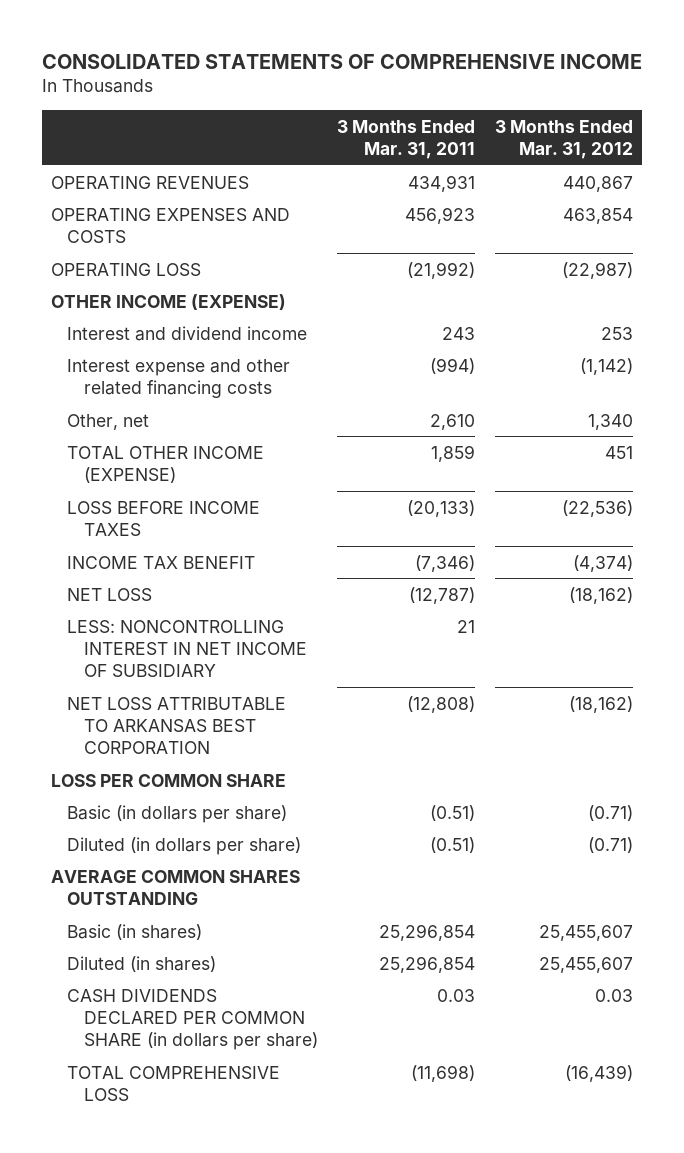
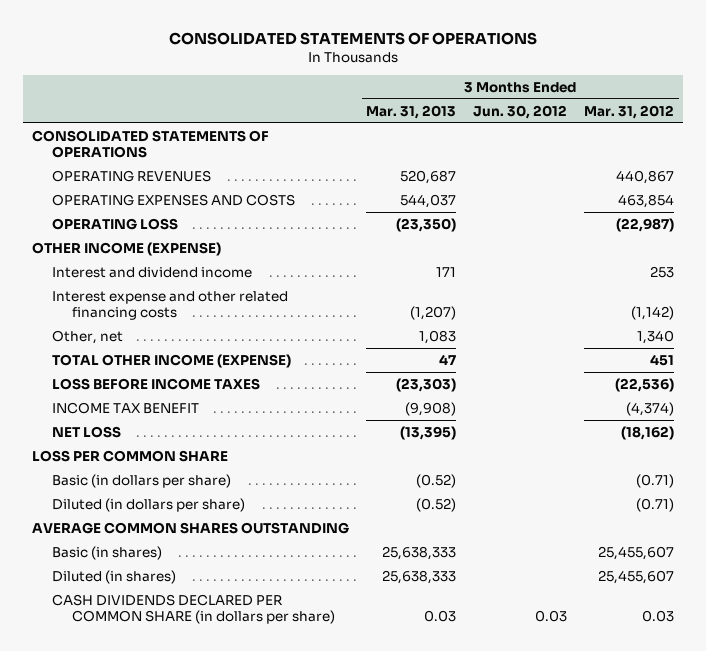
[41,53,642,69] CONSOLIDATED STATEMENTS OF COMPREHENSIVE INCOME -> [169,31,538,45] CONSOLIDATED STATEMENTS OF OPERATIONS
[337,119,476,159] 3 Months Ended Mar. 31, 2011 -> none
none -> [365,104,456,119] Mar. 31, 2013
none -> [473,104,568,119] Jun. 30, 2012
none -> [31,129,269,158] CONSOLIDATED STATEMENTS OF OPERATIONS
[67,619,307,678] LESS: NONCONTROLLING INTEREST IN NET INCOME OF SUBSIDIARY -> none
[67,696,287,755] NET LOSS ATTRIBUTABLE TO ARKANSAS BEST CORPORATION -> none
[67,1065,281,1101] TOTAL COMPREHENSIVE LOSS -> none

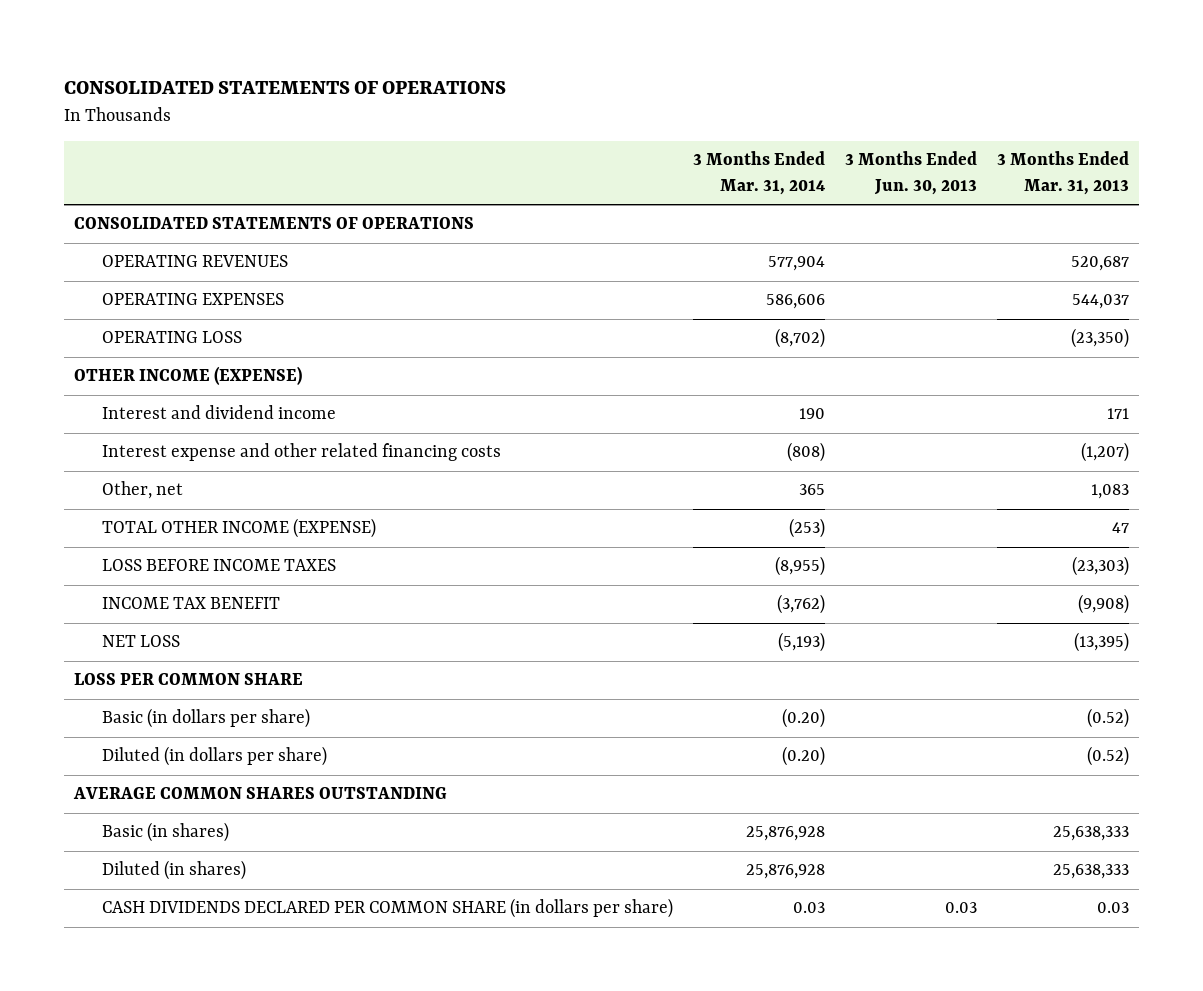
[473,104,568,119] Jun. 30, 2012 -> none
[584,104,675,119] Mar. 31, 2012 -> none
none -> [693,151,826,195] 3 Months Ended Mar. 31, 2014
none -> [845,151,978,195] 3 Months Ended Jun. 30, 2013
[51,193,295,206] OPERATING EXPENSES AND COSTS -> [102,293,285,306] OPERATING EXPENSES

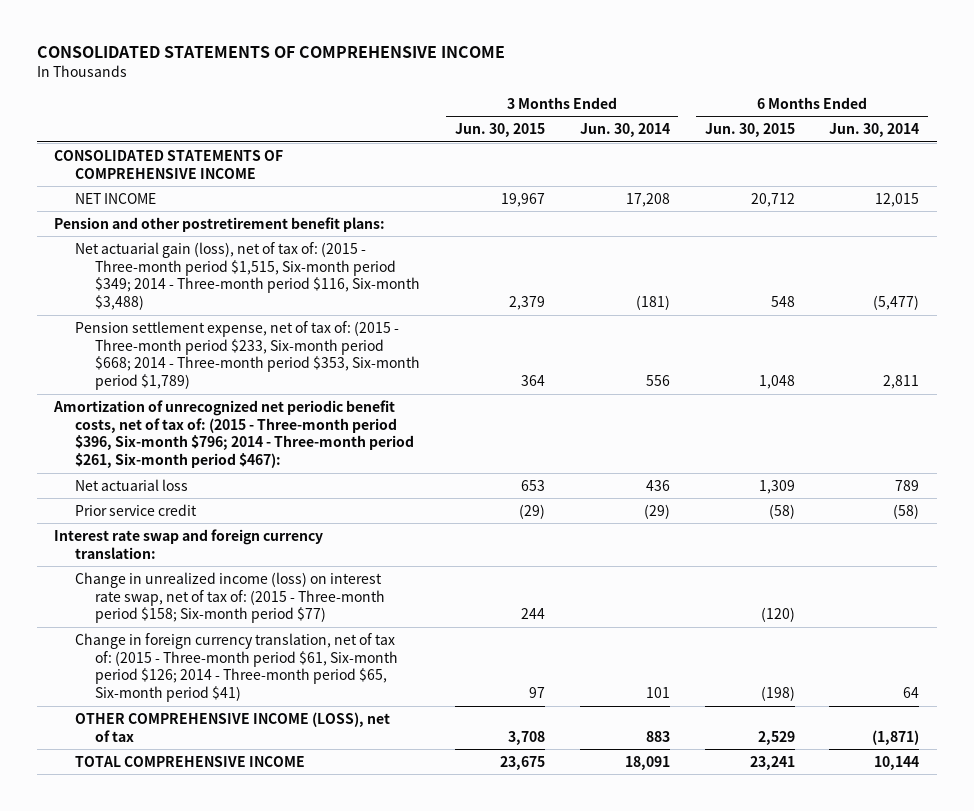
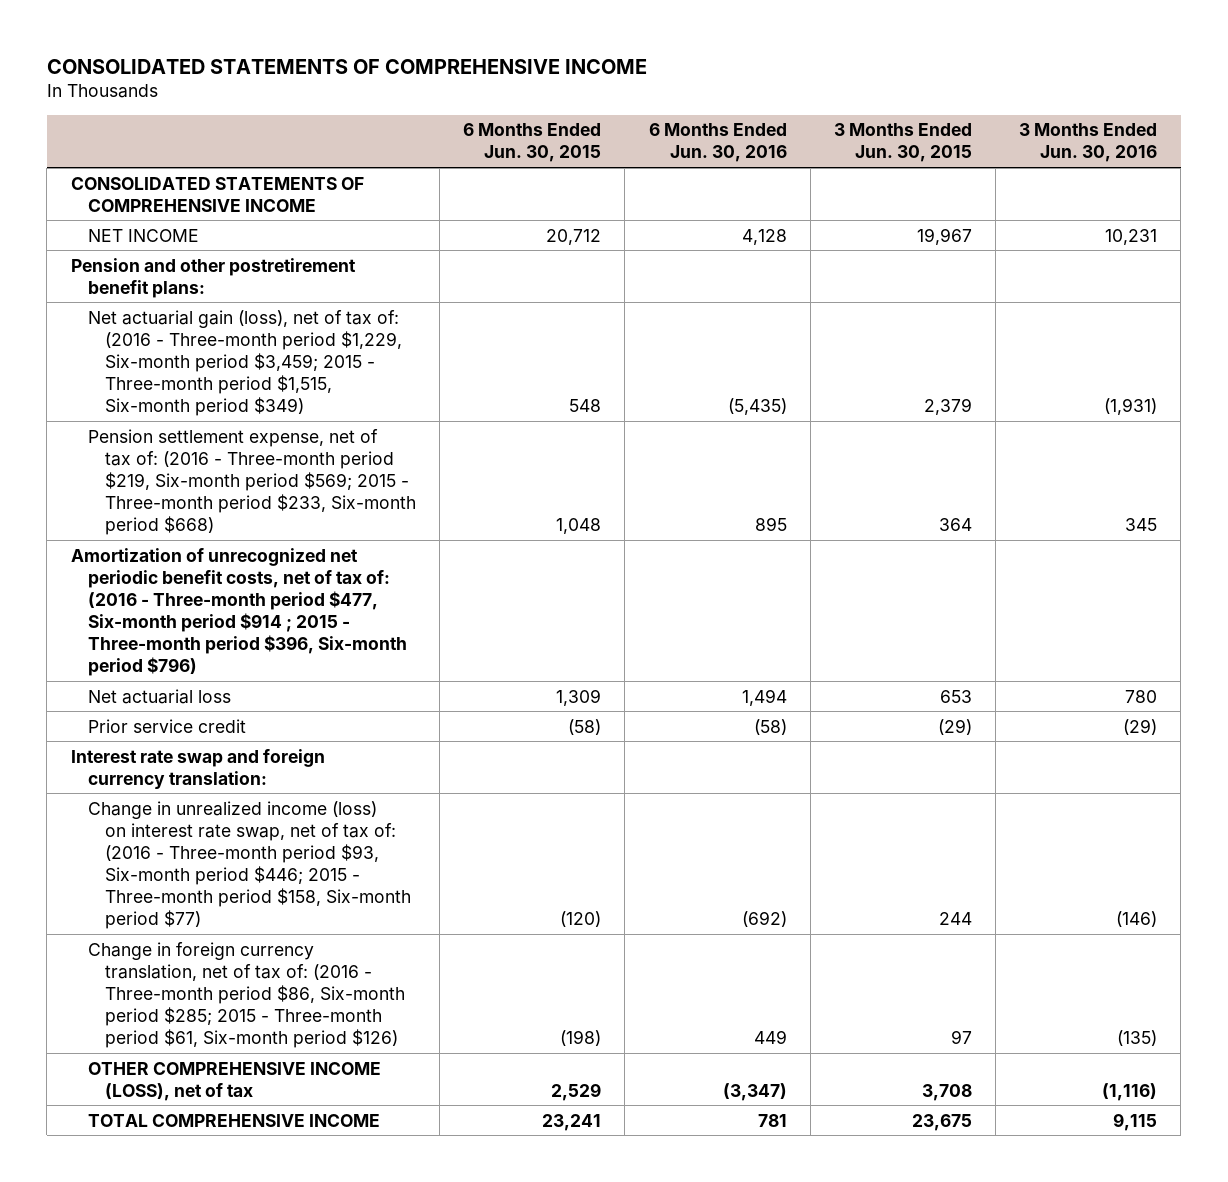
[579,122,670,137] Jun. 30, 2014 -> none
[829,122,920,137] Jun. 30, 2014 -> none
none -> [648,123,787,163] 6 Months Ended Jun. 30, 2016
none -> [1019,123,1158,163] 3 Months Ended Jun. 30, 2016
[74,241,421,311] Net actuarial gain (loss), net of tax of: (2015 - Three-month period $1,515, Six-month period $349; 2014 - Three-month period $116, Six-month $3,488) -> [87,309,403,416] Net actuarial gain (loss), net of tax of: (2016 - Three-month period $1,229, Six-month period $3,459; 2015 - Three-month period $1,515, Six-month period $349)
[74,320,421,391] Pension settlement expense, net of tax of: (2015 - Three-month period $233, Six-month period $668; 2014 - Three-month period $353, Six-month period $1,789) -> [87,428,417,535] Pension settlement expense, net of tax of: (2016 - Three-month period $219, Six-month period $569; 2015 - Three-month period $233, Six-month period $668)
[53,399,414,469] Amortization of unrecognized net periodic benefit costs, net of tax of: (2015 - Three-month period $396, Six-month $796; 2014 - Three-month period $261, Six-month period $467): -> [70,547,407,676] Amortization of unrecognized net periodic benefit costs, net of tax of: (2016 - Three-month period $477, Six-month period $914 ; 2015 - Three-month period $396, Six-month period $796)
[74,571,386,624] Change in unrealized income (loss) on interest rate swap, net of tax of: (2015 - Three-month period $158; Six-month period $77) -> [87,800,412,929] Change in unrealized income (loss) on interest rate swap, net of tax of: (2016 - Three-month period $93, Six-month period $446; 2015 - Three-month period $158, Six-month period $77)
[74,632,399,703] Change in foreign currency translation, net of tax of: (2015 - Three-month period $61, Six-month period $126; 2014 - Three-month period $65, Six-month period $41) -> [87,941,406,1048] Change in foreign currency translation, net of tax of: (2016 - Three-month period $86, Six-month period $285; 2015 - Three-month period $61, Six-month period $126)

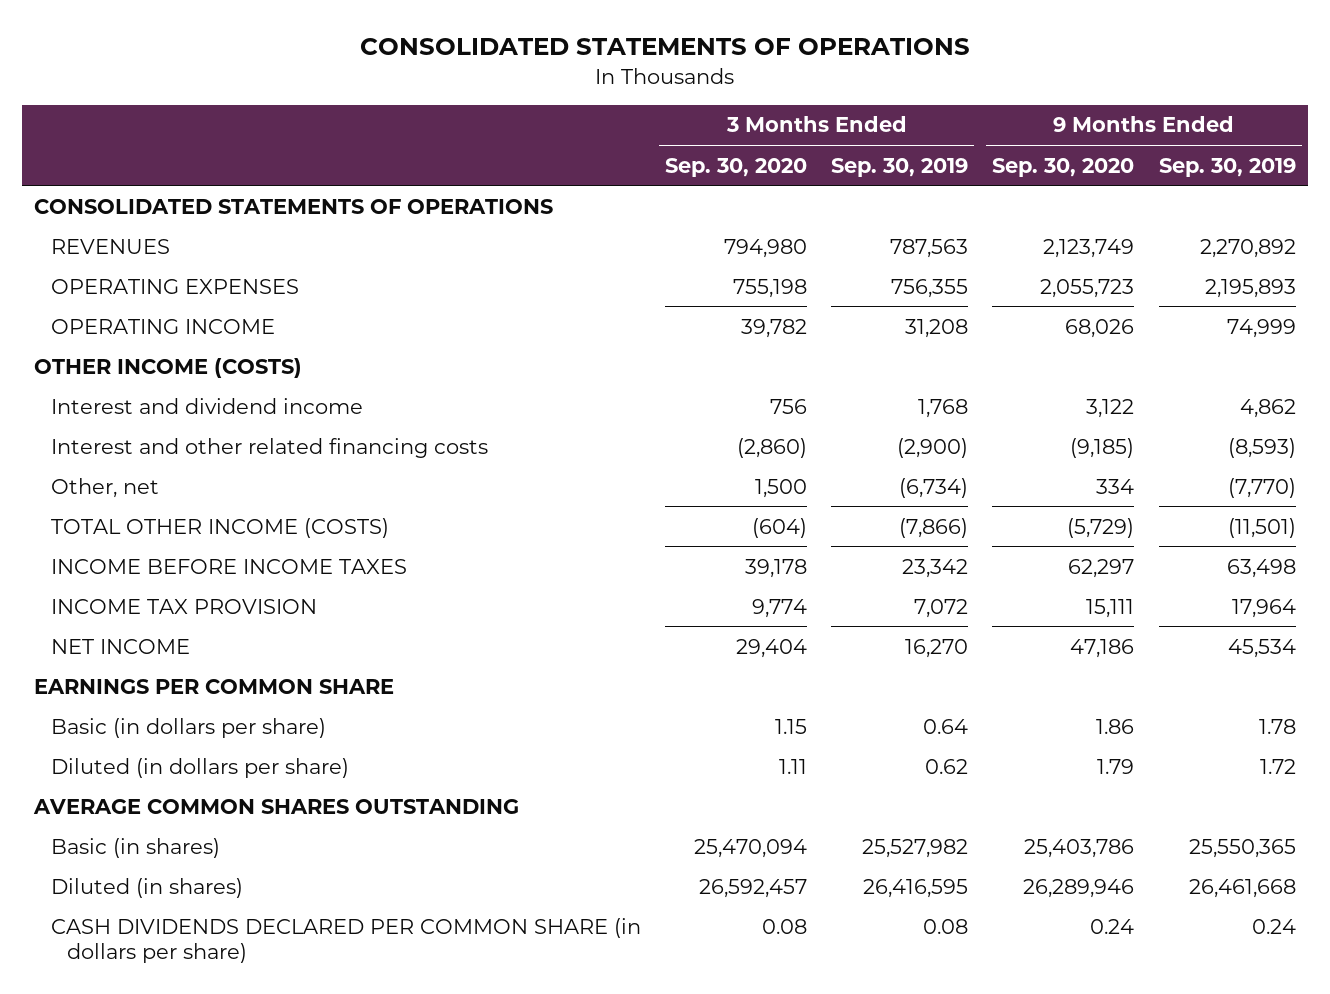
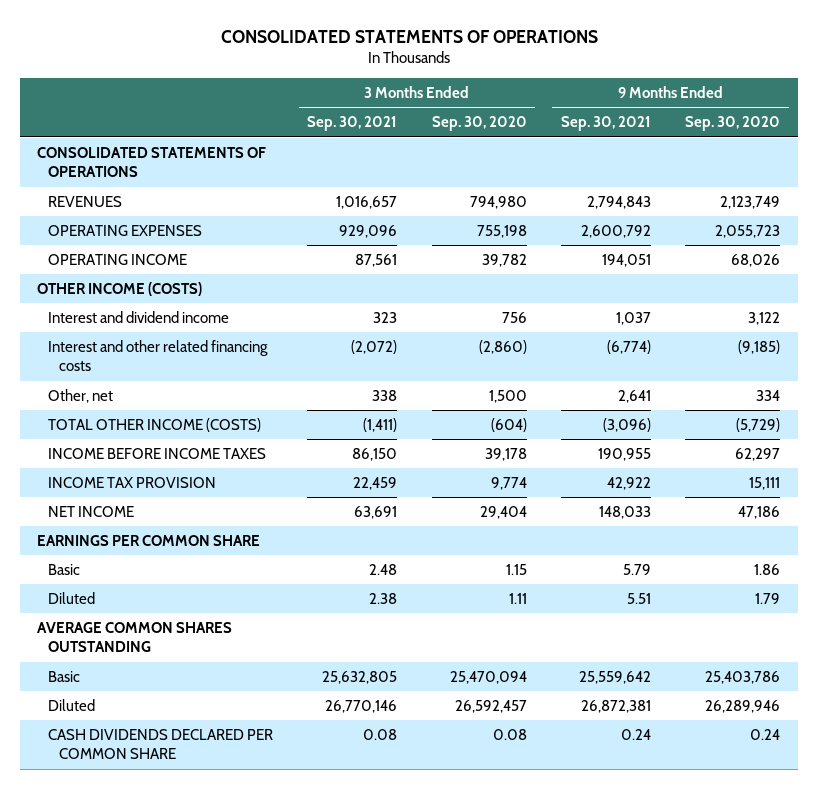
[831,157,969,177] Sep. 30, 2019 -> none
[1158,157,1296,177] Sep. 30, 2019 -> none
none -> [307,116,398,132] Sep. 30, 2021
none -> [561,116,652,132] Sep. 30, 2021
[50,717,326,738] Basic (in dollars per share) -> [48,563,81,575] Basic
[50,757,349,778] Diluted (in dollars per share) -> [48,591,96,604] Diluted
[50,837,220,858] Basic (in shares) -> [48,670,81,682] Basic
[50,877,243,898] Diluted (in shares) -> [48,698,96,711] Diluted
[50,917,641,964] CASH DIVIDENDS DECLARED PER COMMON SHARE (in dollars per share) -> [48,728,274,760] CASH DIVIDENDS DECLARED PER COMMON SHARE

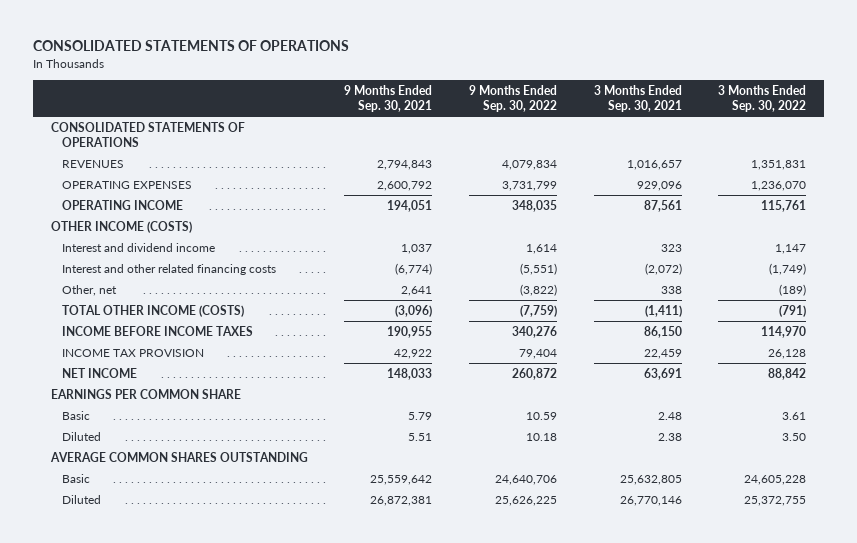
[431,116,527,132] Sep. 30, 2020 -> none
[685,116,781,132] Sep. 30, 2020 -> none
none -> [468,85,557,112] 9 Months Ended Sep. 30, 2022
none -> [718,85,807,112] 3 Months Ended Sep. 30, 2022
[48,728,274,760] CASH DIVIDENDS DECLARED PER COMMON SHARE -> none

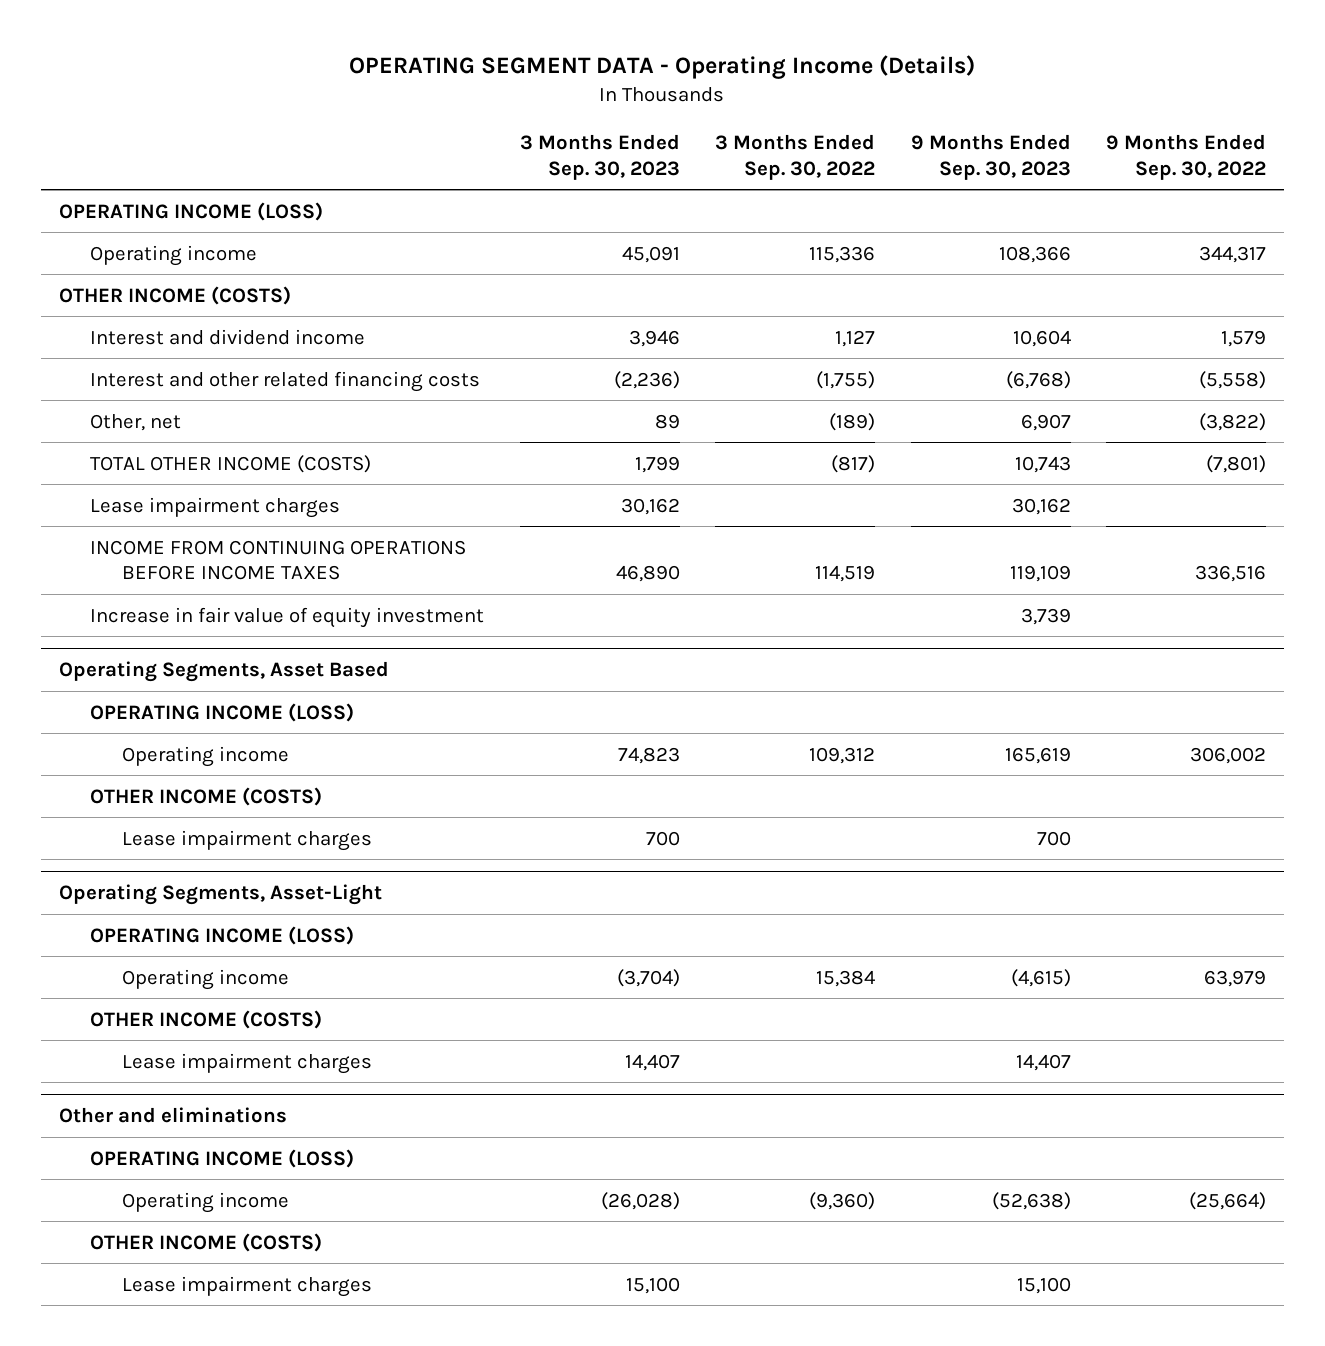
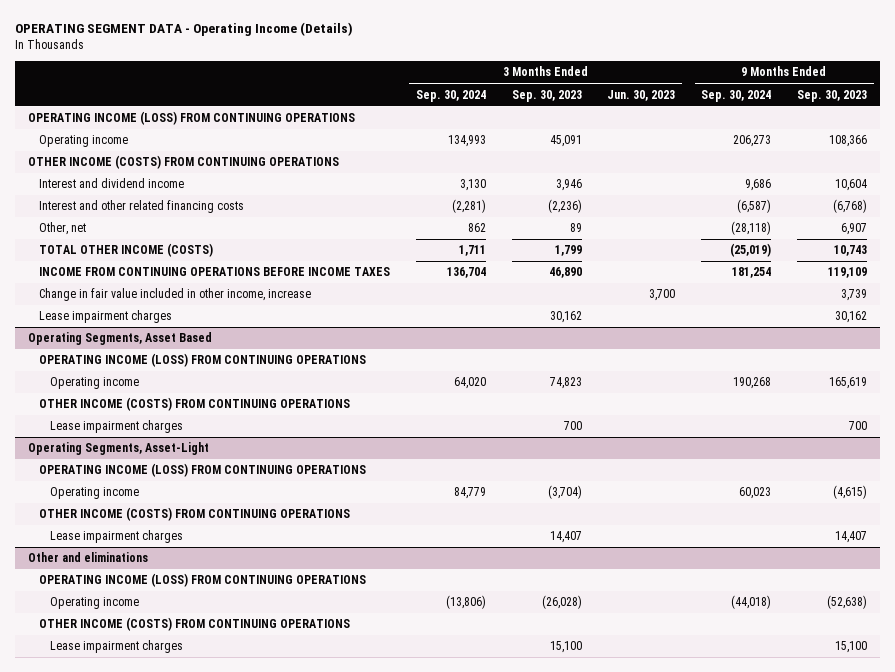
[715,134,876,180] 3 Months Ended Sep. 30, 2022 -> none
[1105,134,1266,180] 9 Months Ended Sep. 30, 2022 -> none
none -> [415,89,486,102] Sep. 30, 2024
none -> [607,89,676,101] Jun. 30, 2023
none -> [701,89,772,102] Sep. 30, 2024
[58,201,323,221] OPERATING INCOME (LOSS) -> [27,111,355,126] OPERATING INCOME (LOSS) FROM CONTINUING OPERATIONS
[58,285,291,305] OTHER INCOME (COSTS) -> [27,155,339,170] OTHER INCOME (COSTS) FROM CONTINUING OPERATIONS
[90,606,485,628] Increase in fair value of equity investment -> [38,288,311,302] Change in fair value included in other income, increase
[90,496,341,518] Lease impairment charges -> [38,310,172,324] Lease impairment charges
[90,702,355,722] OPERATING INCOME (LOSS) -> [38,353,366,368] OPERATING INCOME (LOSS) FROM CONTINUING OPERATIONS
[90,786,323,806] OTHER INCOME (COSTS) -> [38,397,350,412] OTHER INCOME (COSTS) FROM CONTINUING OPERATIONS
[90,925,355,945] OPERATING INCOME (LOSS) -> [38,463,366,478] OPERATING INCOME (LOSS) FROM CONTINUING OPERATIONS
[90,1009,323,1029] OTHER INCOME (COSTS) -> [38,507,350,522] OTHER INCOME (COSTS) FROM CONTINUING OPERATIONS
[90,1148,355,1168] OPERATING INCOME (LOSS) -> [38,573,366,588] OPERATING INCOME (LOSS) FROM CONTINUING OPERATIONS
[90,1232,323,1252] OTHER INCOME (COSTS) -> [38,617,350,632] OTHER INCOME (COSTS) FROM CONTINUING OPERATIONS

